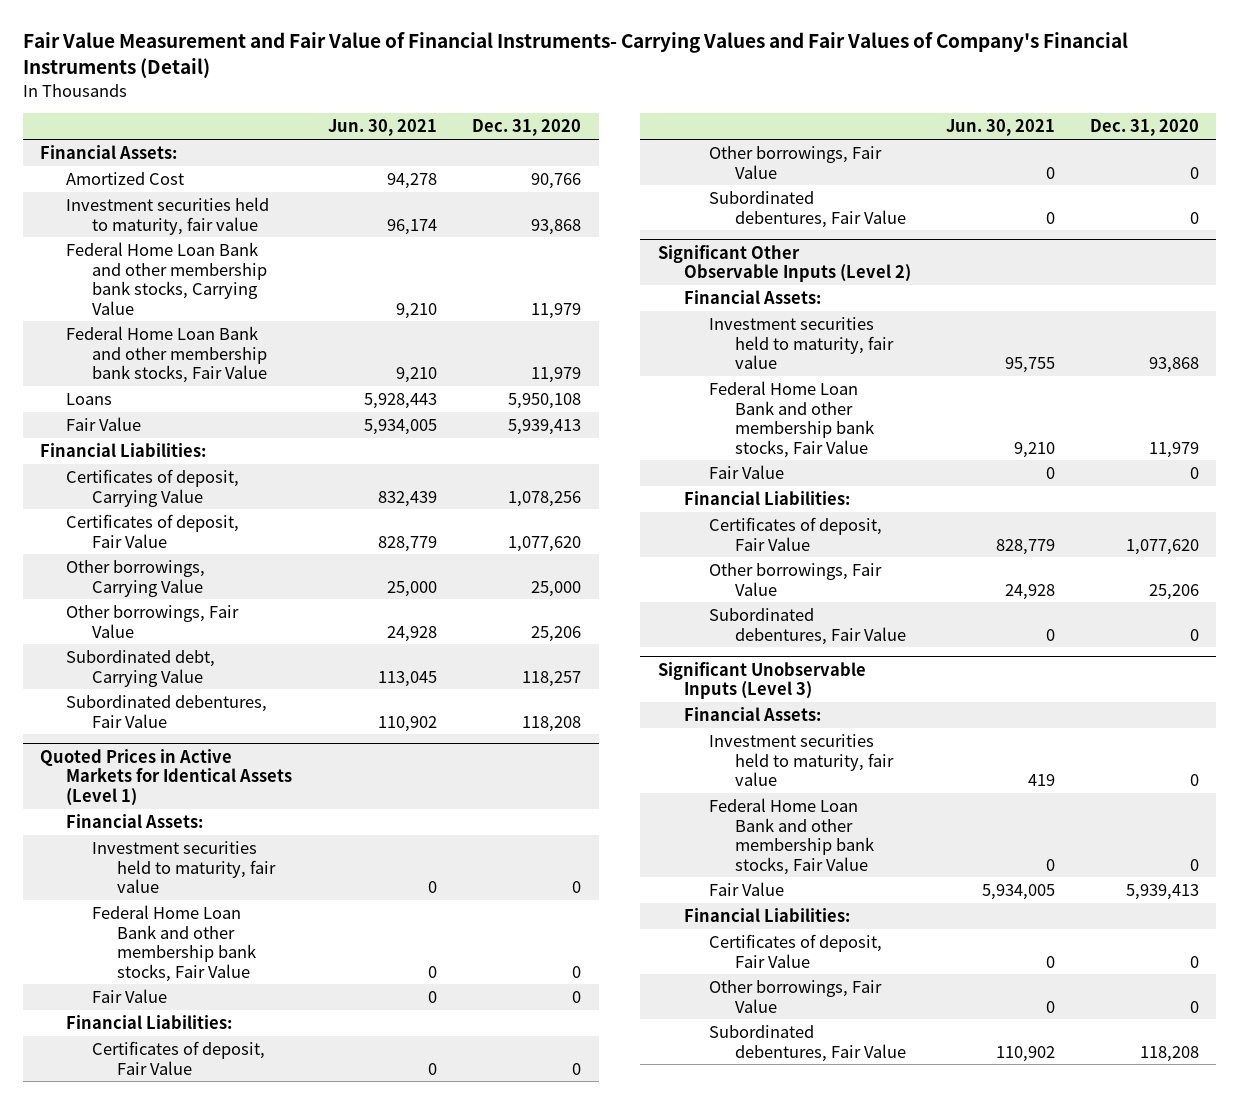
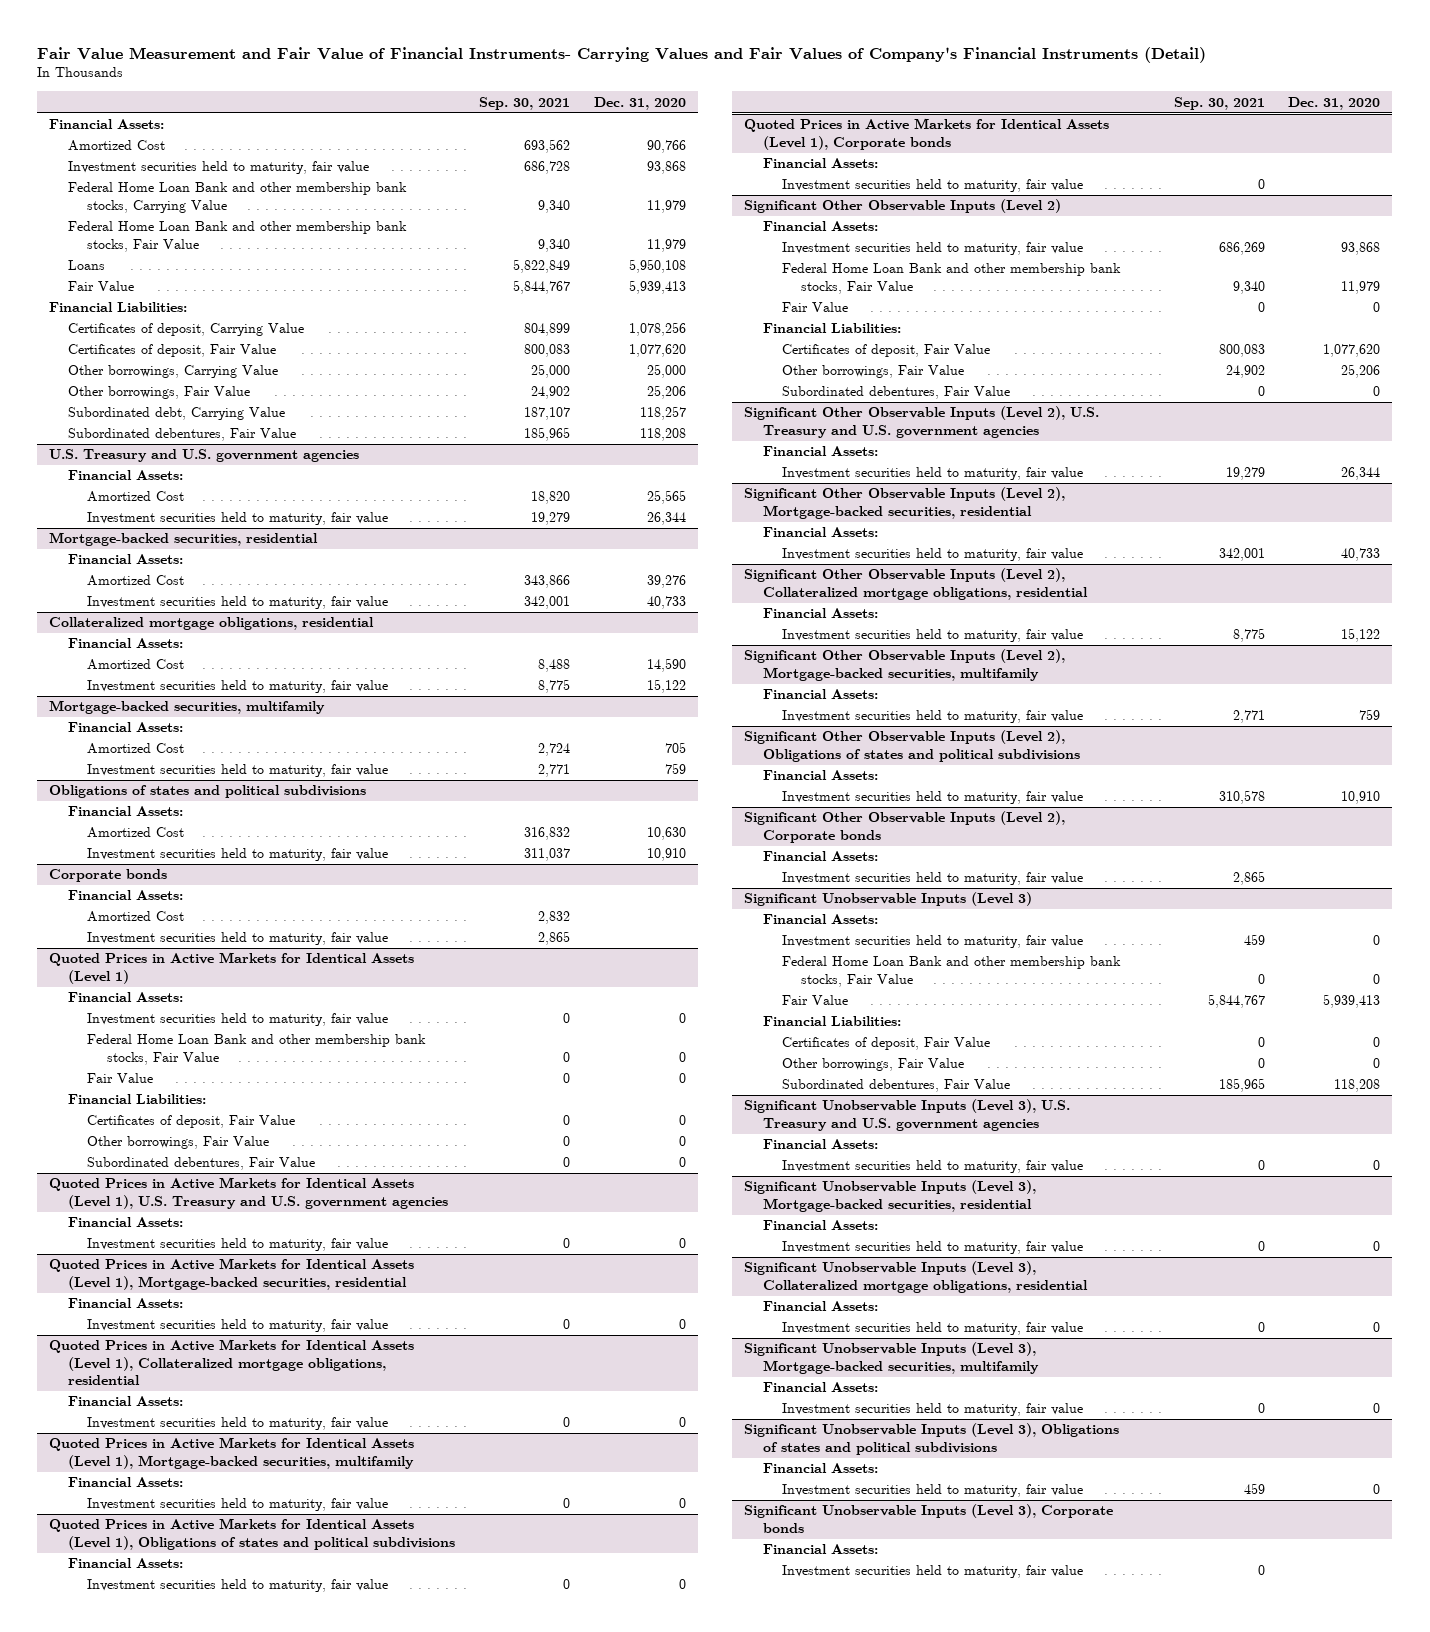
[328,119,438,137] Jun. 30, 2021 -> none
none -> [478,96,570,110] Sep. 30, 2021
none -> [49,449,360,463] U.S. Treasury and U.S. government agencies
none -> [68,470,184,481] Financial Assets:
none -> [87,491,185,503] Amortized Cost
none -> [87,512,389,526] Investment securities held to maturity, fair value
none -> [49,532,319,547] Mortgage-backed securities, residential
none -> [68,554,184,565] Financial Assets:
none -> [87,575,185,587] Amortized Cost
none -> [87,596,389,610] Investment securities held to maturity, fair value
none -> [49,617,375,631] Collateralized mortgage obligations, residential
none -> [68,638,184,649] Financial Assets:
none -> [87,659,185,671] Amortized Cost
none -> [87,680,389,694] Investment securities held to maturity, fair value
none -> [49,700,326,715] Mortgage-backed securities, multifamily
none -> [68,722,184,733] Financial Assets:
none -> [87,743,185,755] Amortized Cost
none -> [87,764,389,778] Investment securities held to maturity, fair value
none -> [49,785,367,799] Obligations of states and political subdivisions
none -> [68,806,184,817] Financial Assets:
none -> [87,827,185,839] Amortized Cost
none -> [87,848,389,862] Investment securities held to maturity, fair value
none -> [49,869,168,883] Corporate bonds
none -> [68,890,184,901] Financial Assets:
none -> [87,911,185,923] Amortized Cost
none -> [87,932,389,946] Investment securities held to maturity, fair value
none -> [49,1177,449,1209] Quoted Prices in Active Markets for Identical Assets (Level 1), U.S. Treasury and U.S. government agencies
none -> [68,1217,184,1228] Financial Assets:
none -> [87,1238,389,1252] Investment securities held to maturity, fair value
none -> [49,1258,415,1290] Quoted Prices in Active Markets for Identical Assets (Level 1), Mortgage-backed securities, residential
none -> [68,1298,184,1309] Financial Assets:
none -> [87,1319,389,1333] Investment securities held to maturity, fair value
none -> [49,1339,415,1386] Quoted Prices in Active Markets for Identical Assets (Level 1), Collateralized mortgage obligations, residential
none -> [68,1396,184,1407] Financial Assets:
none -> [87,1417,389,1431] Investment securities held to maturity, fair value
none -> [49,1437,415,1469] Quoted Prices in Active Markets for Identical Assets (Level 1), Mortgage-backed securities, multifamily
none -> [68,1477,184,1488] Financial Assets:
none -> [87,1498,389,1512] Investment securities held to maturity, fair value
none -> [49,1518,456,1550] Quoted Prices in Active Markets for Identical Assets (Level 1), Obligations of states and political subdivisions
none -> [68,1558,184,1569] Financial Assets:
none -> [87,1579,389,1593] Investment securities held to maturity, fair value
none -> [743,118,1109,150] Quoted Prices in Active Markets for Identical Assets (Level 1), Corporate bonds
none -> [763,158,879,169] Financial Assets:
none -> [782,179,1084,193] Investment securities held to maturity, fair value
none -> [743,406,1099,438] Significant Other Observable Inputs (Level 2), U.S. Treasury and U.S. government agencies
none -> [763,446,879,457] Financial Assets:
none -> [782,467,1084,481] Investment securities held to maturity, fair value
none -> [743,487,1065,519] Significant Other Observable Inputs (Level 2), Mortgage-backed securities, residential
none -> [763,527,879,538] Financial Assets:
none -> [782,548,1084,562] Investment securities held to maturity, fair value
none -> [743,568,1089,600] Significant Other Observable Inputs (Level 2), Collateralized mortgage obligations, residential
none -> [763,608,879,619] Financial Assets:
none -> [782,629,1084,643] Investment securities held to maturity, fair value
none -> [743,649,1065,681] Significant Other Observable Inputs (Level 2), Mortgage-backed securities, multifamily
none -> [763,689,879,700] Financial Assets:
none -> [782,710,1084,724] Investment securities held to maturity, fair value
none -> [743,730,1081,762] Significant Other Observable Inputs (Level 2), Obligations of states and political subdivisions
none -> [763,770,879,781] Financial Assets:
none -> [782,791,1084,805] Investment securities held to maturity, fair value
none -> [743,811,1065,843] Significant Other Observable Inputs (Level 2), Corporate bonds
none -> [763,851,879,862] Financial Assets:
none -> [782,872,1084,886] Investment securities held to maturity, fair value
none -> [743,1099,1070,1131] Significant Unobservable Inputs (Level 3), U.S. Treasury and U.S. government agencies
none -> [763,1139,879,1150] Financial Assets:
none -> [782,1160,1084,1174] Investment securities held to maturity, fair value
none -> [743,1180,1036,1212] Significant Unobservable Inputs (Level 3), Mortgage-backed securities, residential
none -> [763,1220,879,1231] Financial Assets:
none -> [782,1241,1084,1255] Investment securities held to maturity, fair value
none -> [743,1261,1089,1293] Significant Unobservable Inputs (Level 3), Collateralized mortgage obligations, residential
none -> [763,1301,879,1312] Financial Assets:
none -> [782,1322,1084,1336] Investment securities held to maturity, fair value
none -> [743,1342,1040,1374] Significant Unobservable Inputs (Level 3), Mortgage-backed securities, multifamily
none -> [763,1382,879,1393] Financial Assets:
none -> [782,1403,1084,1417] Investment securities held to maturity, fair value
none -> [743,1423,1119,1455] Significant Unobservable Inputs (Level 3), Obligations of states and political subdivisions
none -> [763,1463,879,1474] Financial Assets:
none -> [782,1484,1084,1498] Investment securities held to maturity, fair value
none -> [743,1504,1113,1533] Significant Unobservable Inputs (Level 3), Corporate bonds
none -> [763,1544,879,1555] Financial Assets:
none -> [782,1565,1084,1579] Investment securities held to maturity, fair value

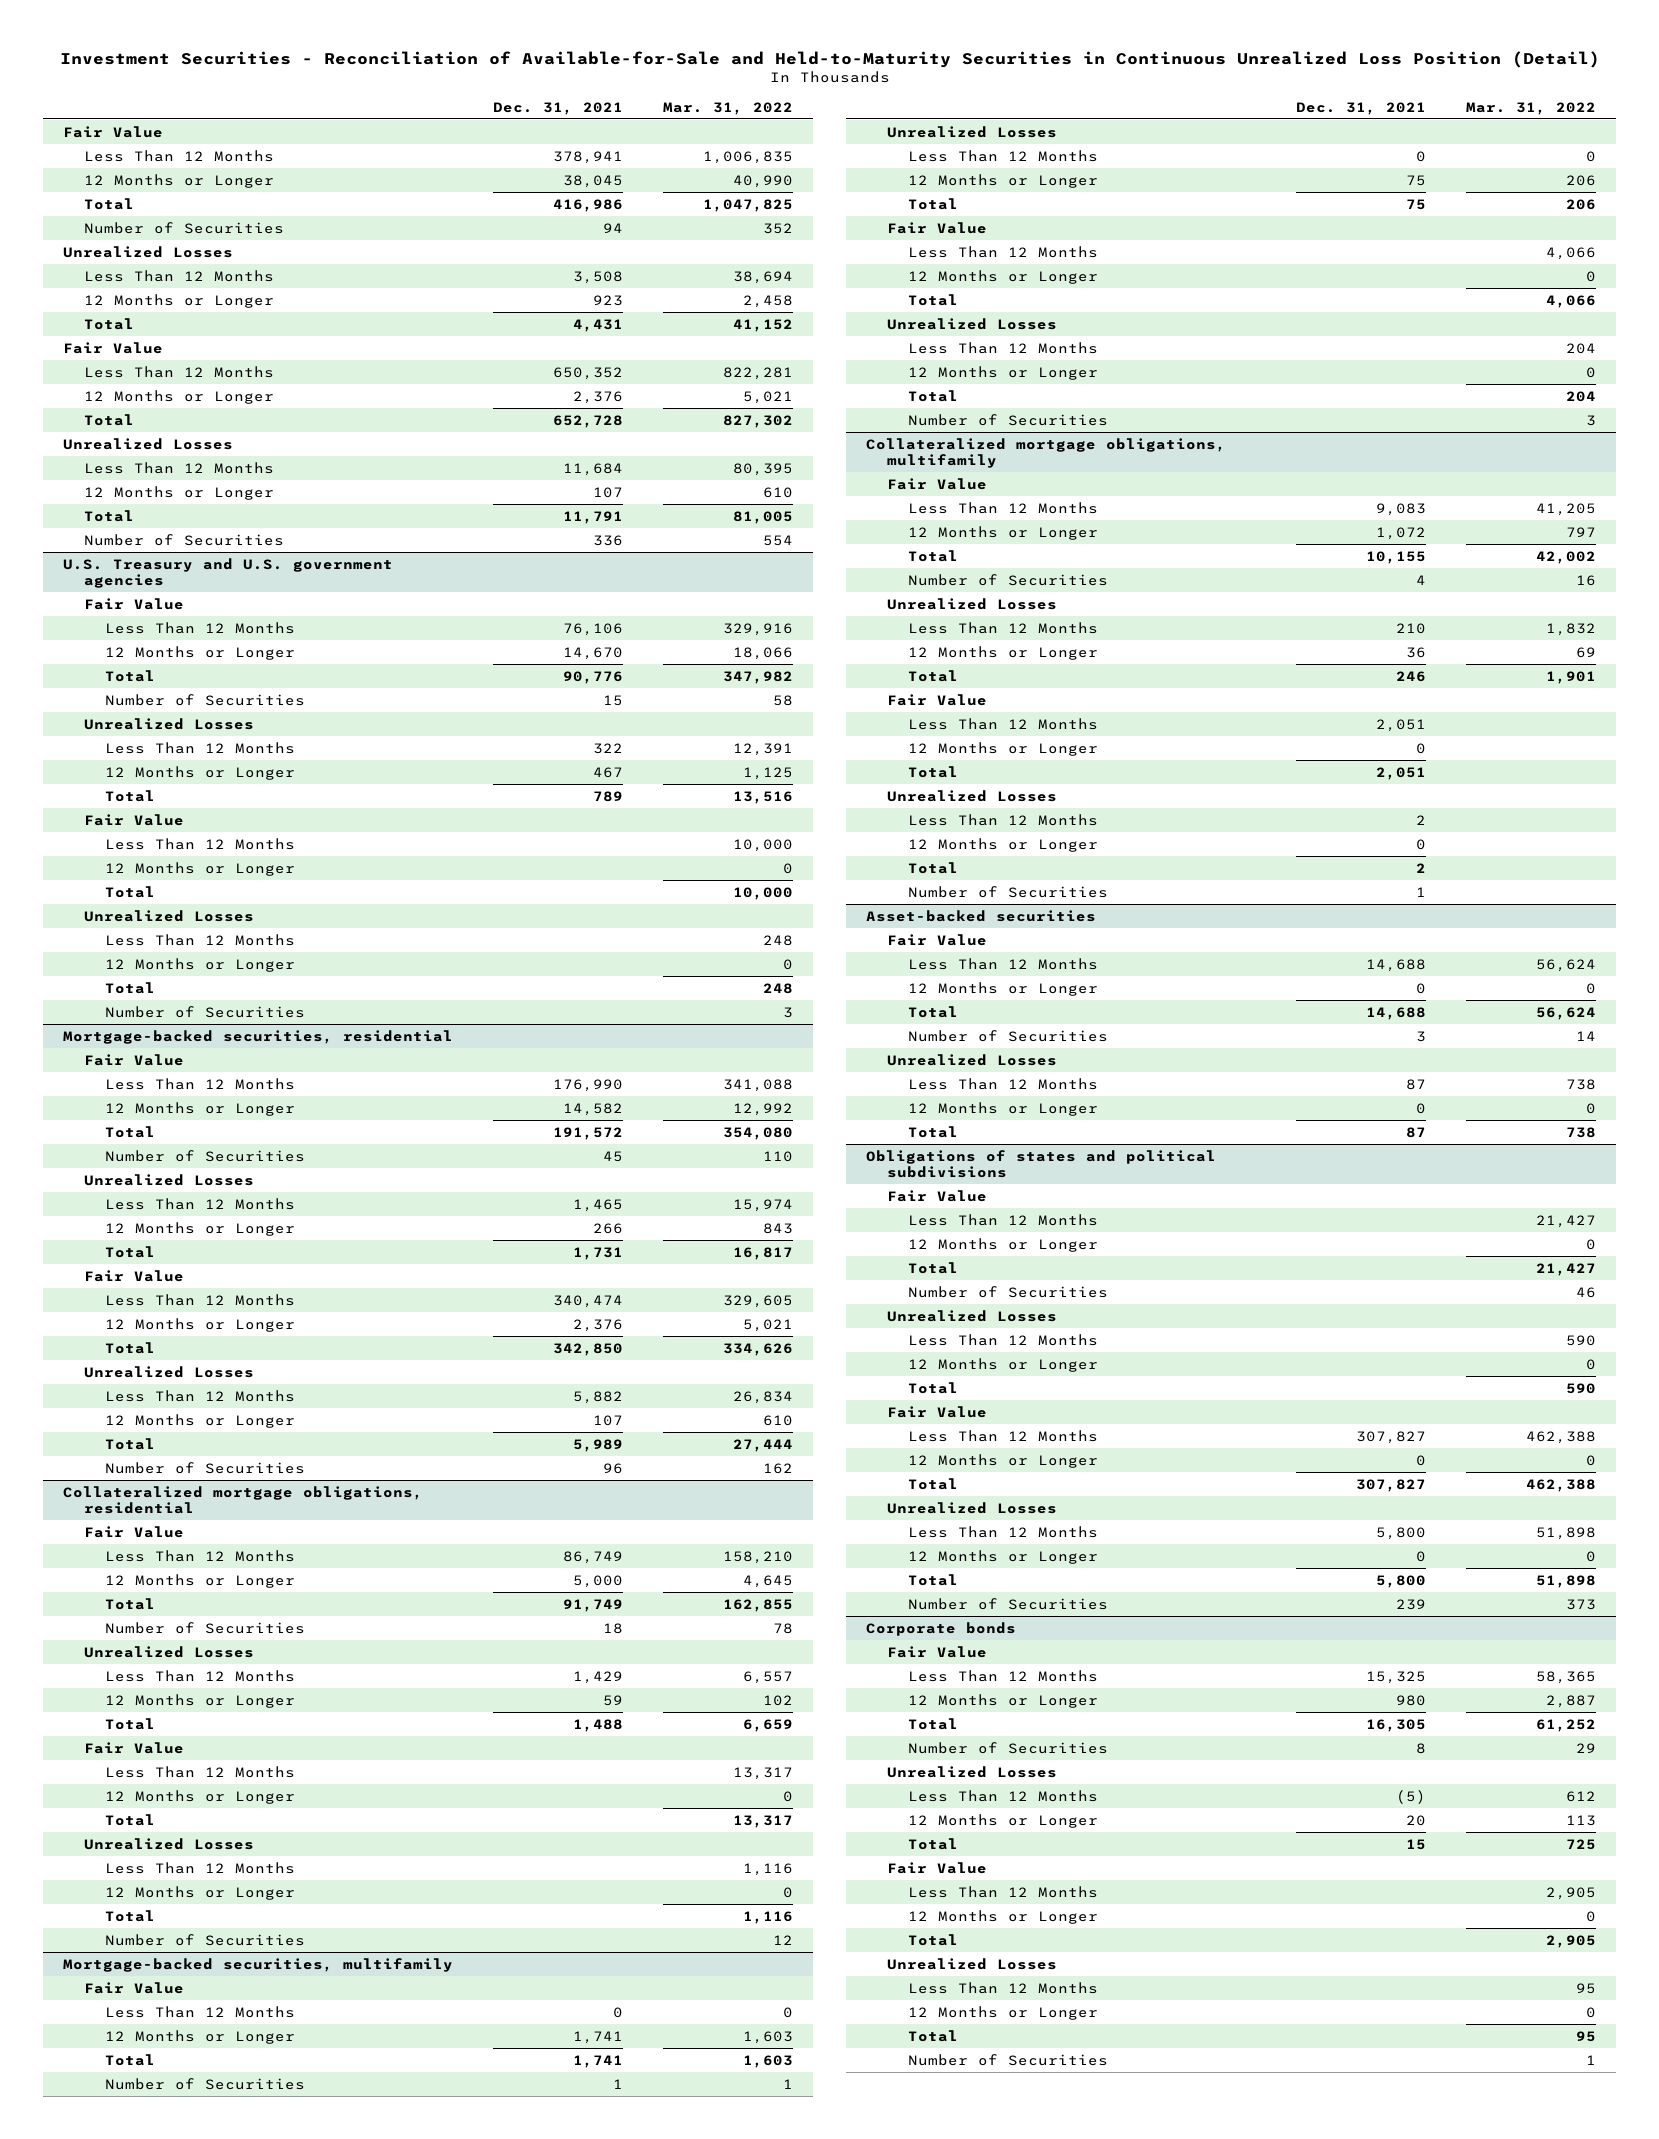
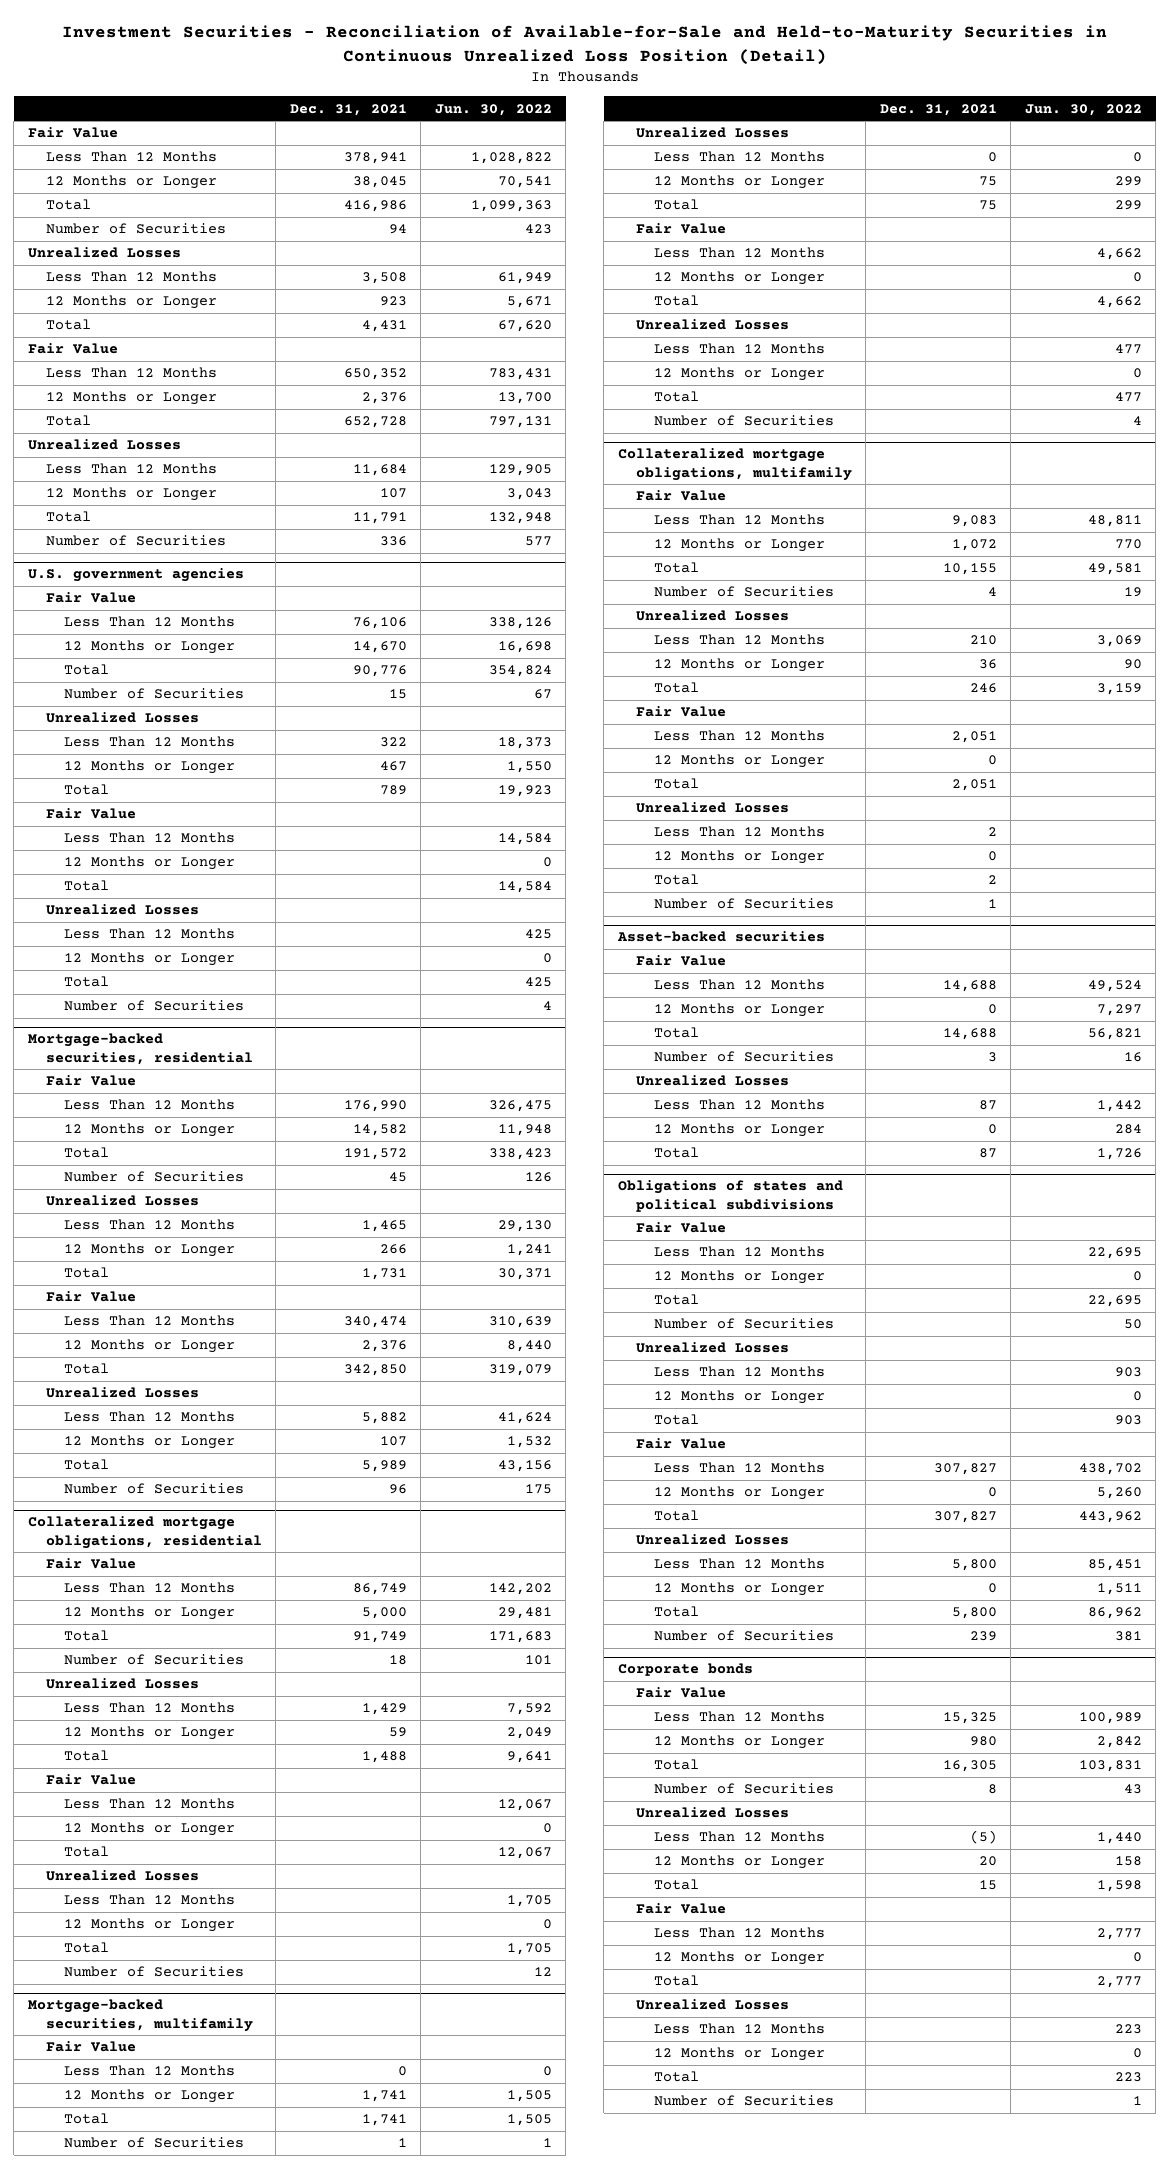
[662,101,793,115] Mar. 31, 2022 -> none
none -> [434,103,552,116] Jun. 30, 2022
[62,557,393,589] U.S. Treasury and U.S. government agencies -> [27,568,244,583] U.S. government agencies

